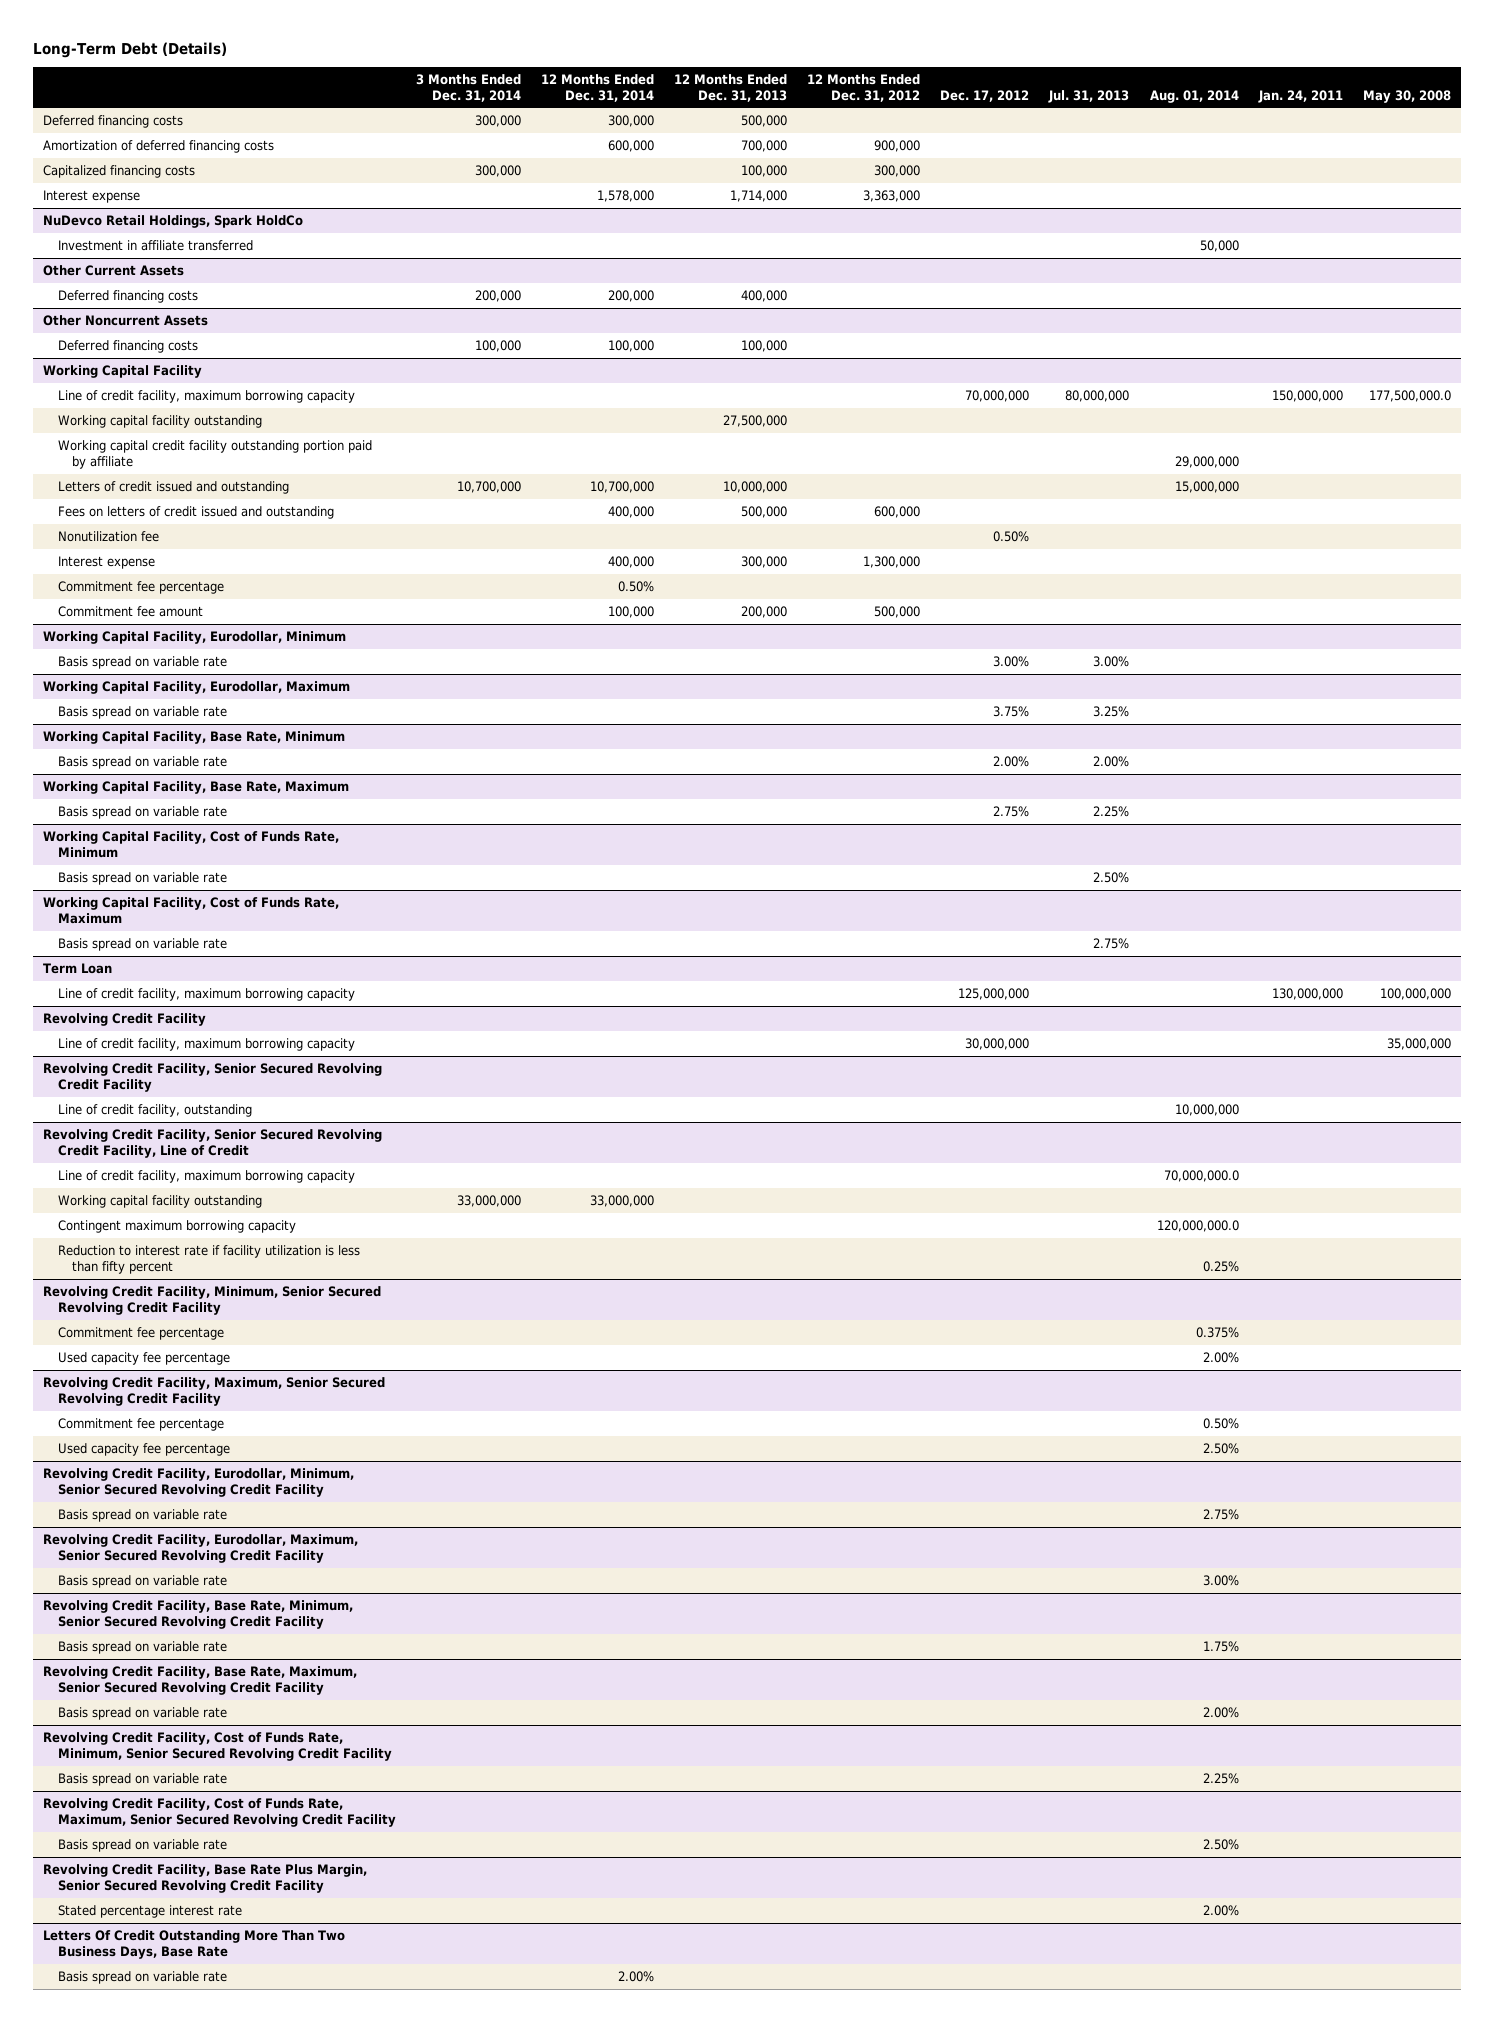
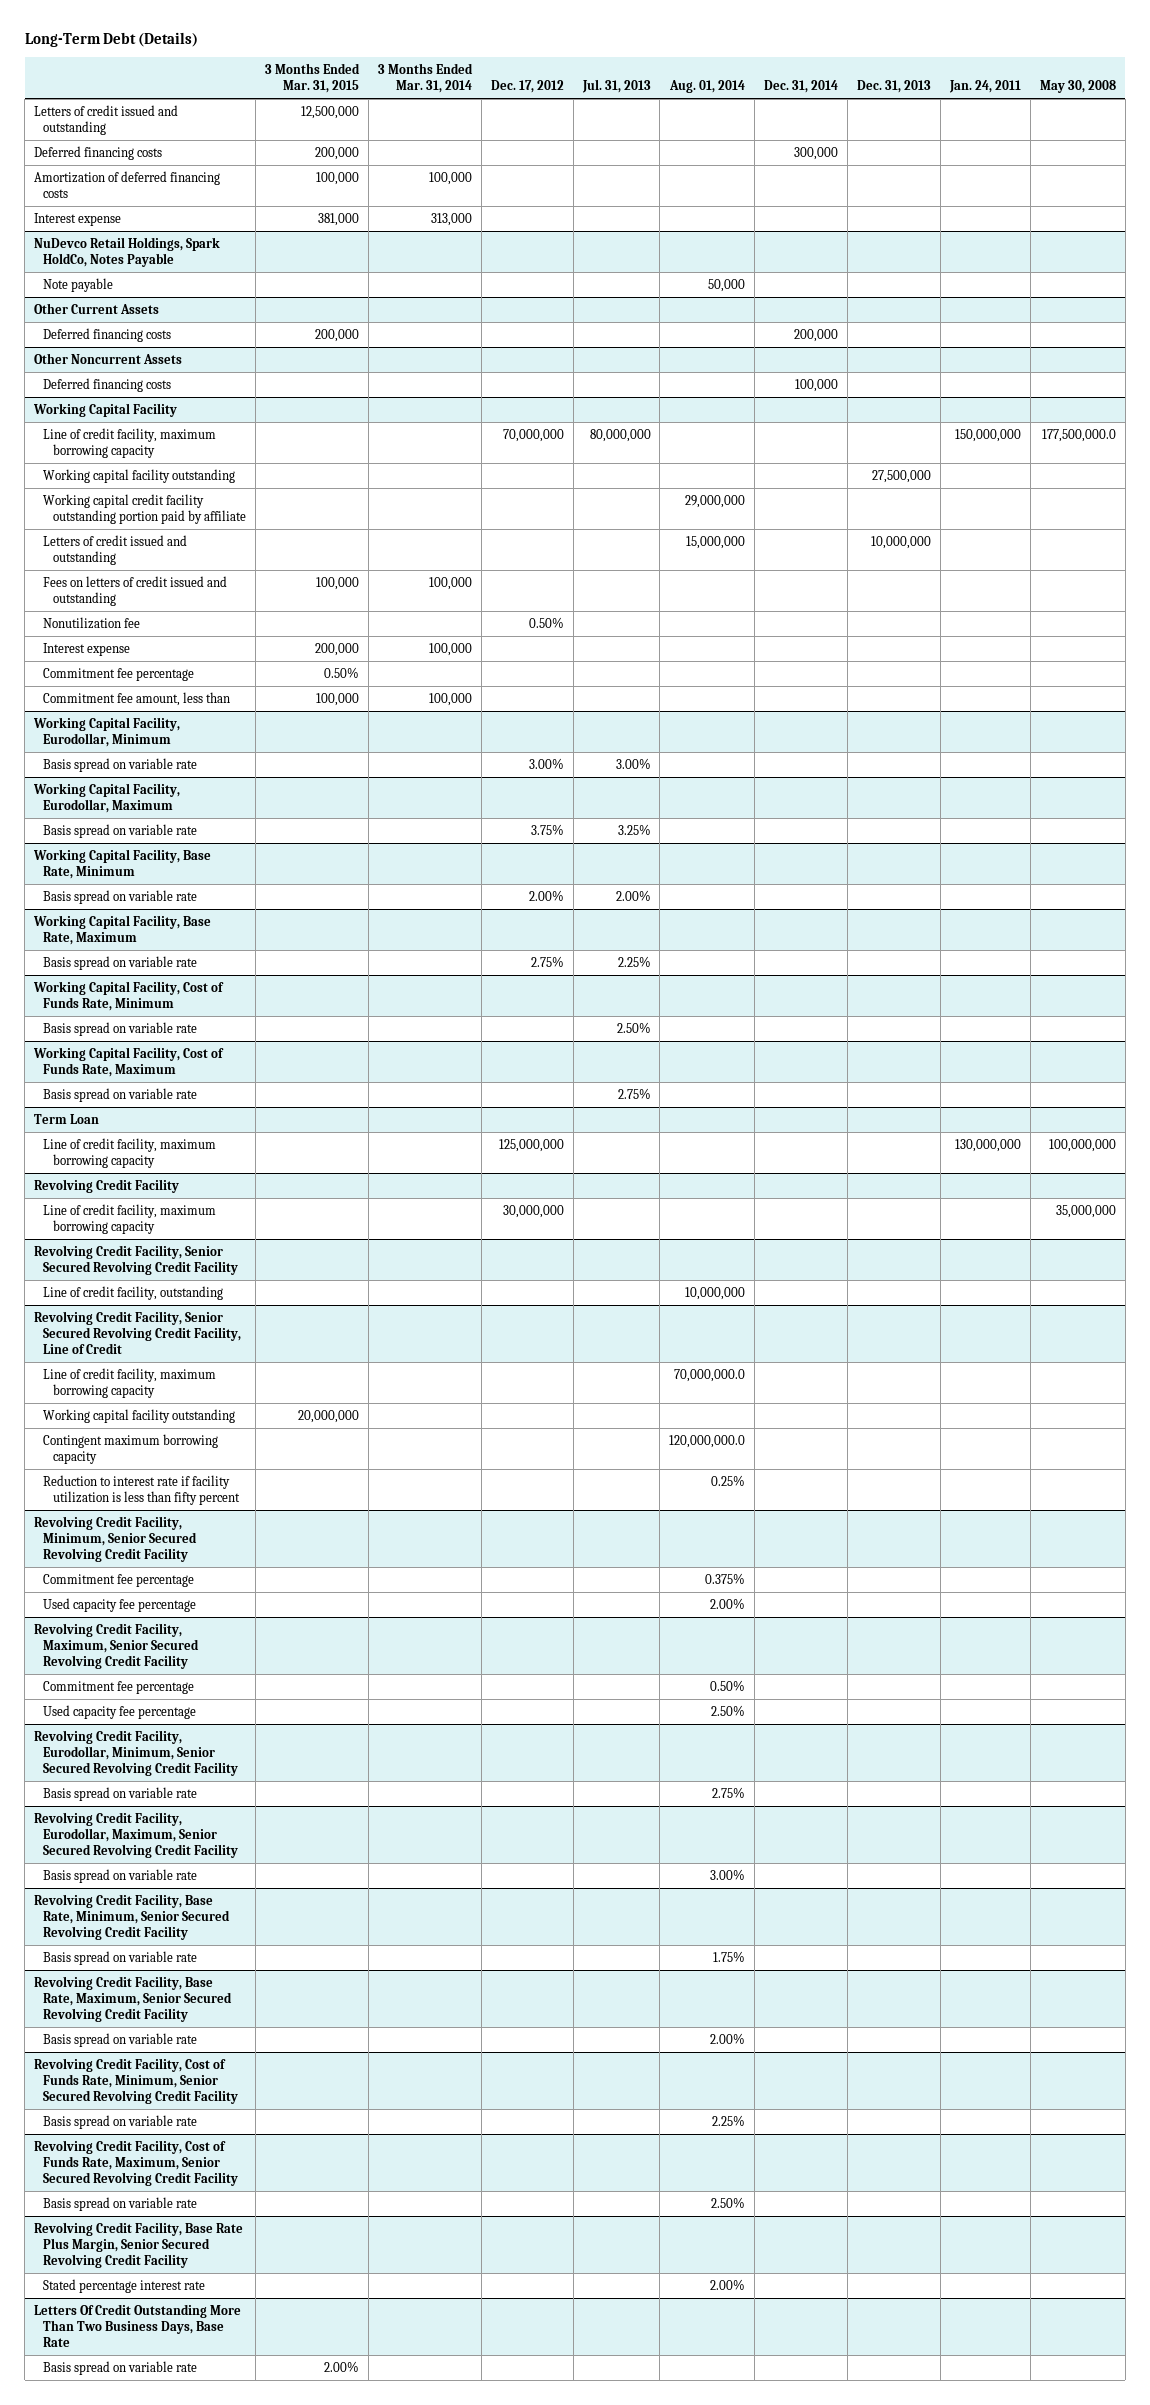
[415,73,521,102] 3 Months Ended Dec. 31, 2014 -> none
[541,73,655,102] 12 Months Ended Dec. 31, 2014 -> none
[674,73,788,102] 12 Months Ended Dec. 31, 2013 -> none
[807,73,921,102] 12 Months Ended Dec. 31, 2012 -> none
none -> [264,63,360,94] 3 Months Ended Mar. 31, 2015
none -> [377,63,473,94] 3 Months Ended Mar. 31, 2014
none -> [764,80,839,94] Dec. 31, 2014
none -> [857,80,932,94] Dec. 31, 2013
none -> [34,104,179,135] Letters of credit issued and outstanding
[43,165,196,179] Capitalized financing costs -> none
[57,240,253,252] Investment in affiliate transferred -> none
[43,215,304,229] NuDevco Retail Holdings, Spark HoldCo -> [34,236,221,267] NuDevco Retail Holdings, Spark HoldCo, Notes Payable
none -> [43,277,114,292] Note payable
[57,606,203,618] Commitment fee amount -> [43,691,231,706] Commitment fee amount, less than

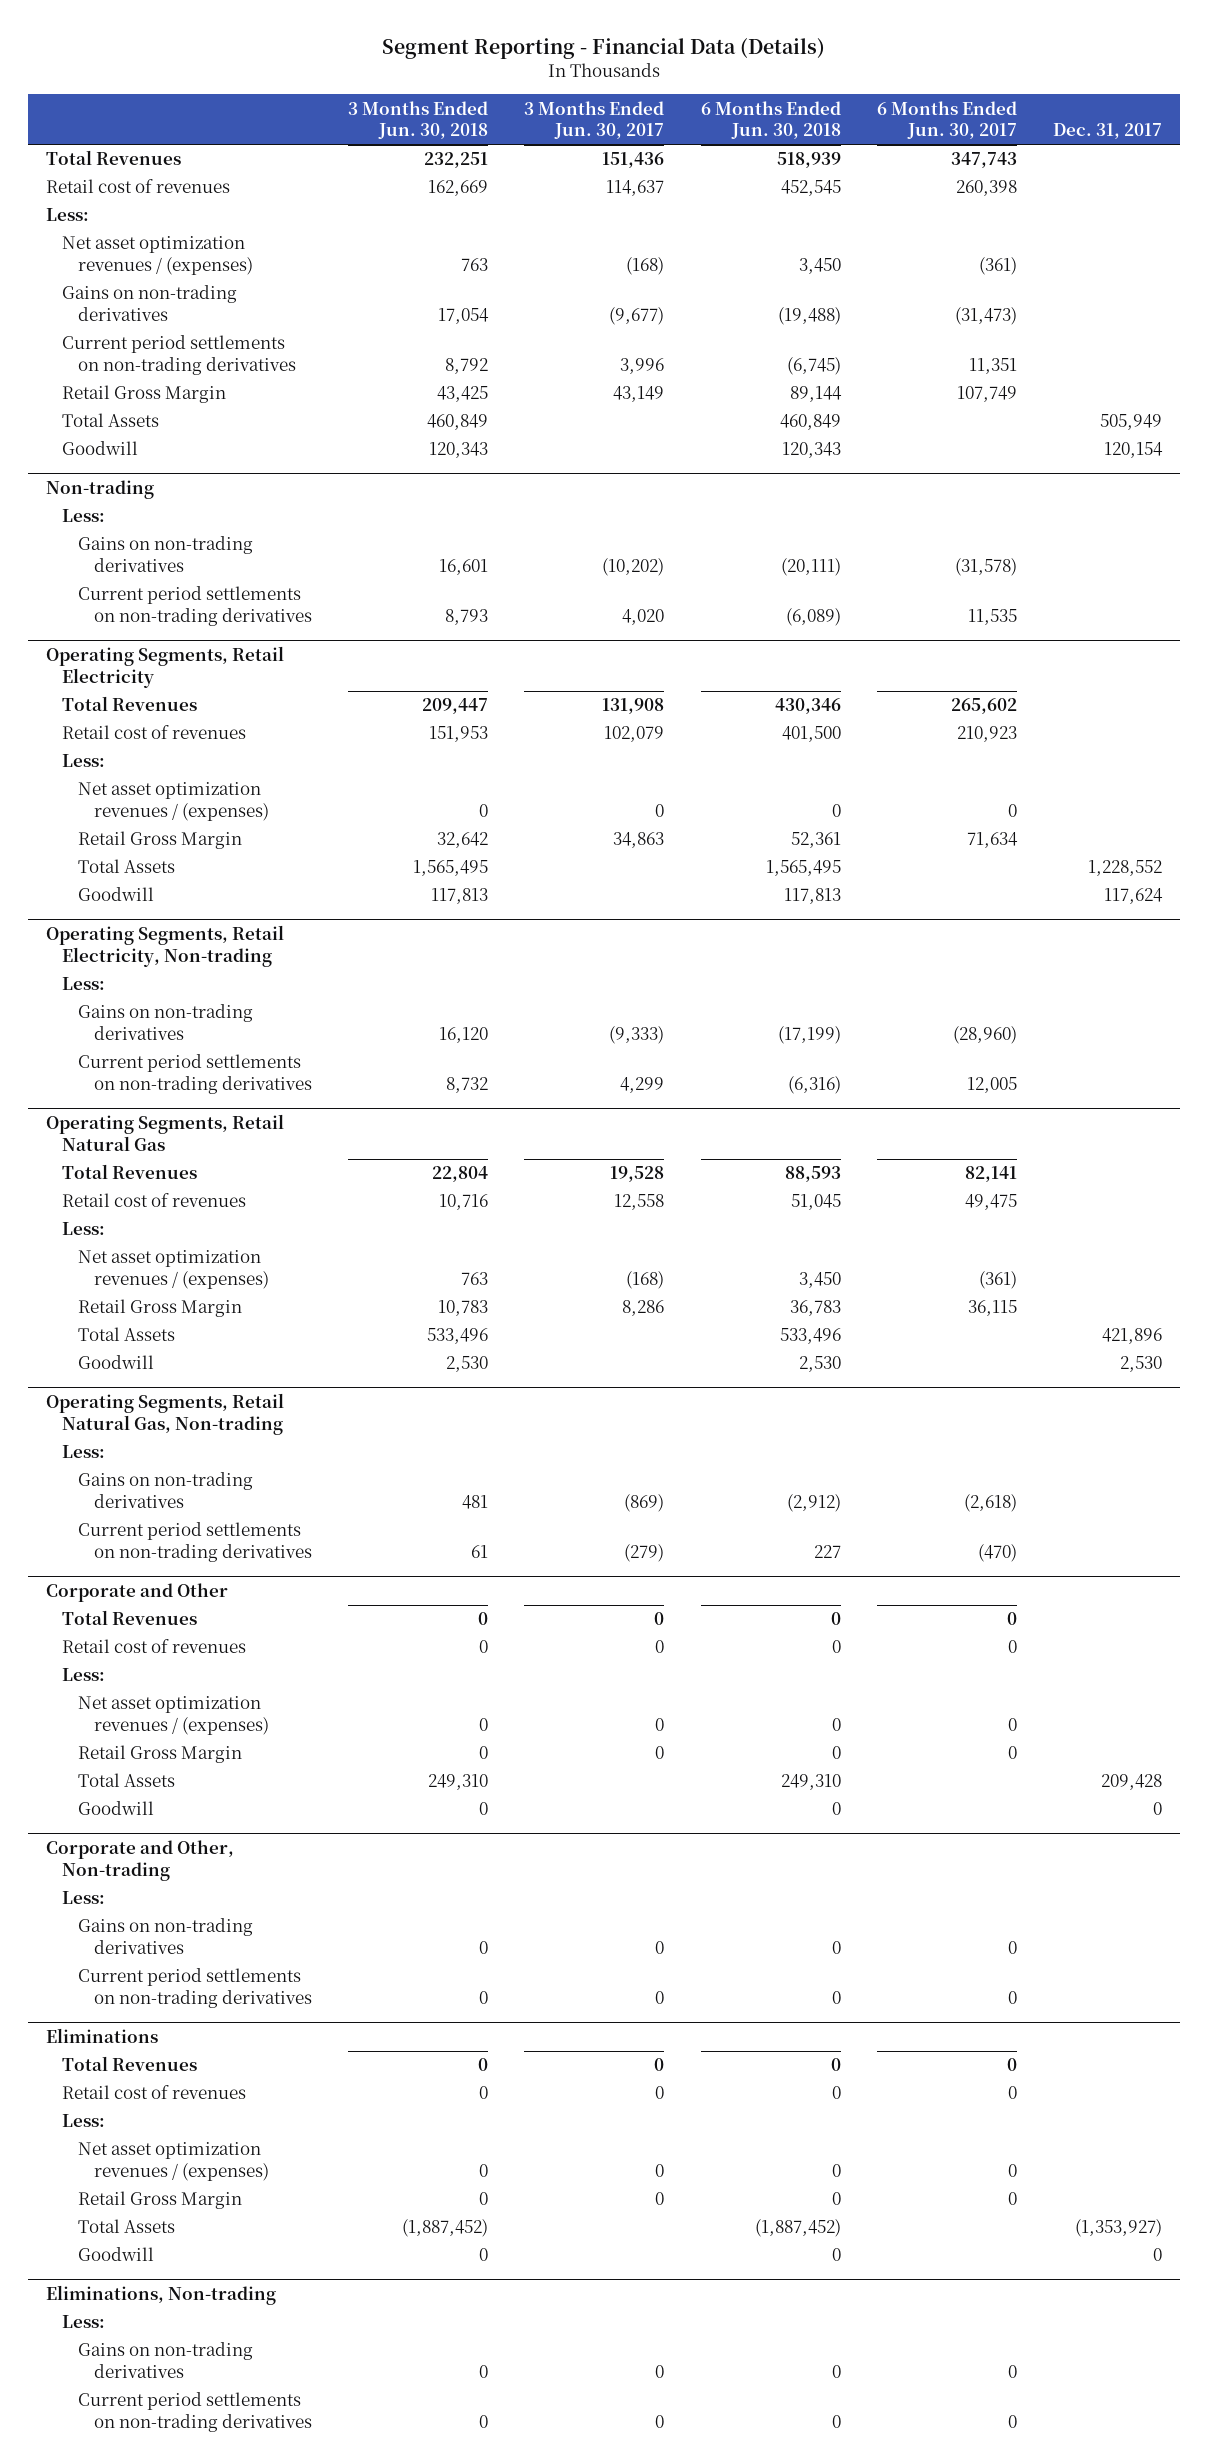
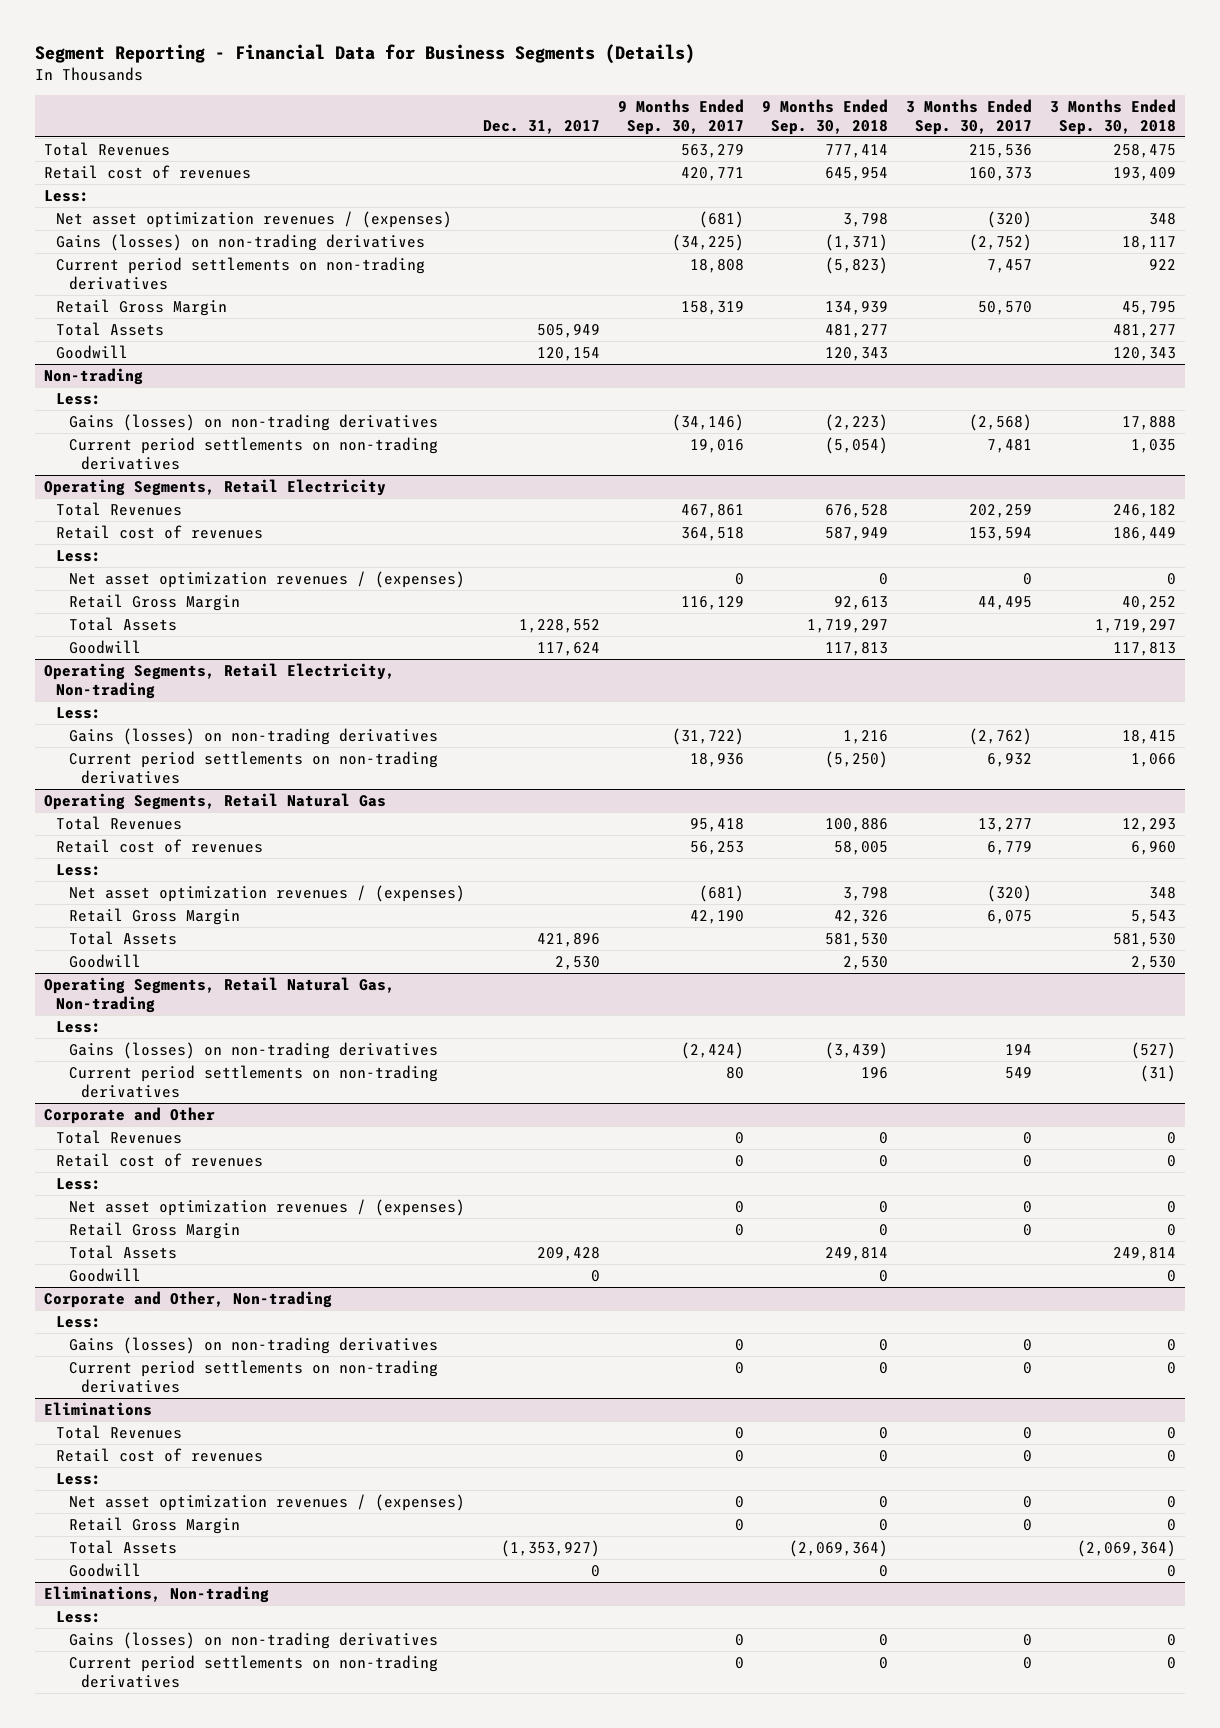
[381,38,825,60] Segment Reporting - Financial Data (Details) -> [34,43,695,64] Segment Reporting - Financial Data for Business Segments (Details)
[348,100,489,140] 3 Months Ended Jun. 30, 2018 -> none
[524,100,665,140] 3 Months Ended Jun. 30, 2017 -> none
[700,100,841,140] 6 Months Ended Jun. 30, 2018 -> none
[876,100,1017,140] 6 Months Ended Jun. 30, 2017 -> none
none -> [617,99,744,135] 9 Months Ended Sep. 30, 2017
none -> [761,99,888,135] 9 Months Ended Sep. 30, 2018
none -> [905,99,1032,135] 3 Months Ended Sep. 30, 2017
none -> [1049,99,1176,135] 3 Months Ended Sep. 30, 2018
[61,285,237,322] Gains on non-trading derivatives -> [56,233,426,251] Gains (losses) on non-trading derivatives
[78,536,254,573] Gains on non-trading derivatives -> [68,413,438,431] Gains (losses) on non-trading derivatives
[78,1004,254,1041] Gains on non-trading derivatives -> [68,727,438,745] Gains (losses) on non-trading derivatives
[78,1472,254,1509] Gains on non-trading derivatives -> [68,1041,438,1059] Gains (losses) on non-trading derivatives
[78,1918,254,1955] Gains on non-trading derivatives -> [68,1336,438,1354] Gains (losses) on non-trading derivatives
[78,2342,254,2379] Gains on non-trading derivatives -> [68,1631,438,1649] Gains (losses) on non-trading derivatives

